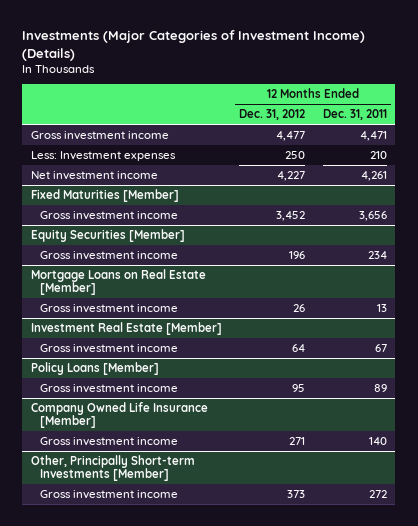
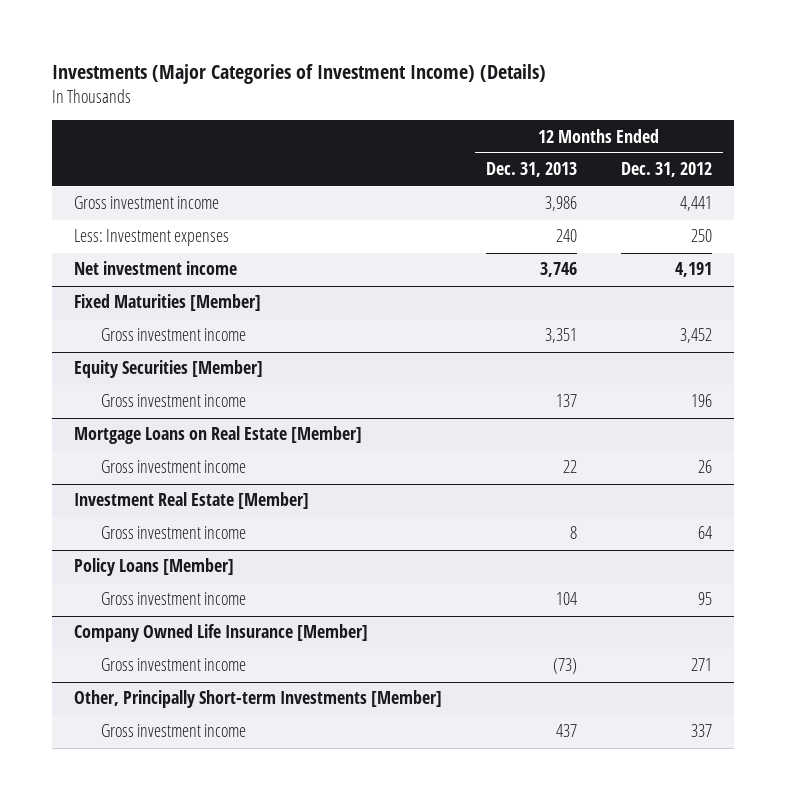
[322,109,387,121] Dec. 31, 2011 -> none
none -> [486,162,578,178] Dec. 31, 2013
[276,130,306,141] 4,477 -> [679,196,712,212] 4,441
[277,170,306,181] 4,227 -> [674,262,712,278] 4,191
[287,489,306,498] 373 -> [690,724,712,738] 337

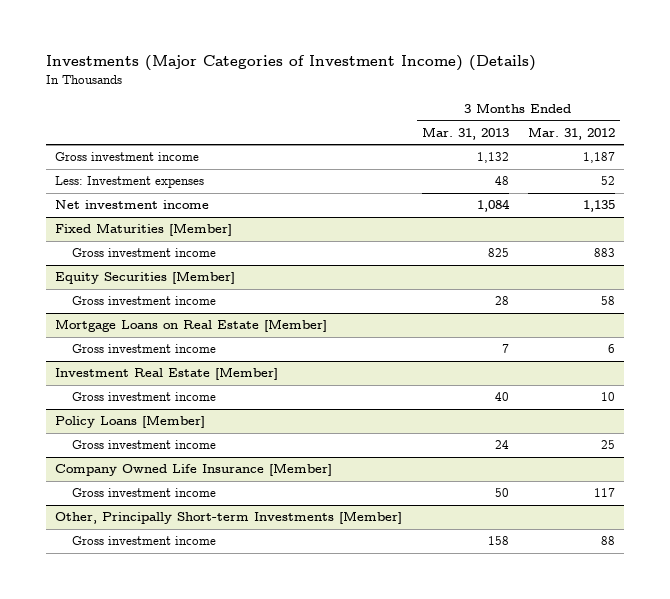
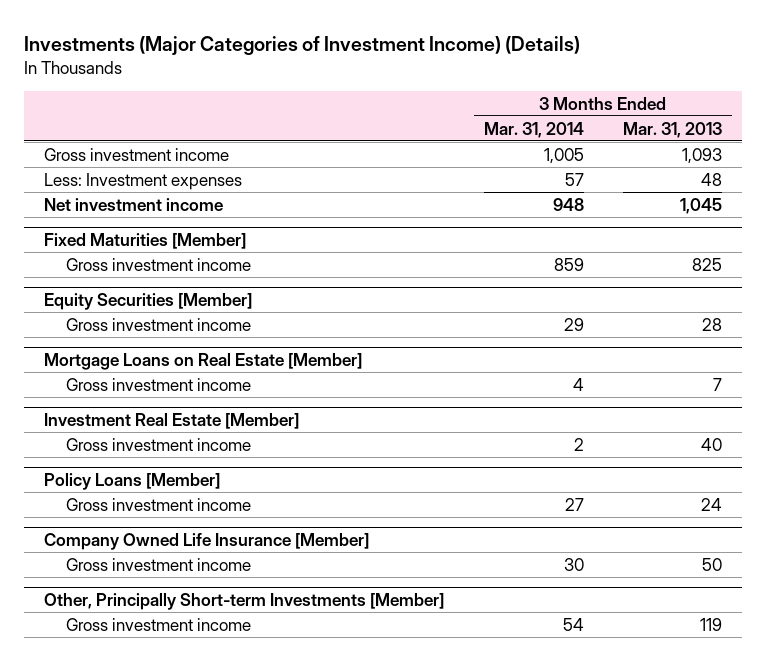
[527,126,615,140] Mar. 31, 2012 -> none
none -> [483,121,584,138] Mar. 31, 2014
[476,152,509,164] 1,132 -> [682,147,723,164] 1,093
[476,199,510,213] 1,084 -> [680,197,723,214] 1,045
[487,536,509,546] 158 -> [700,617,723,631] 119

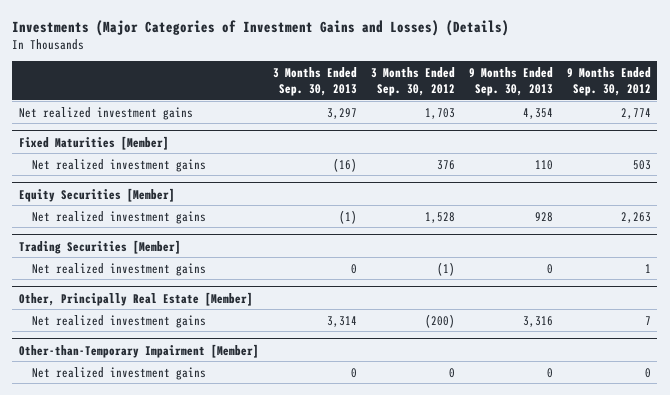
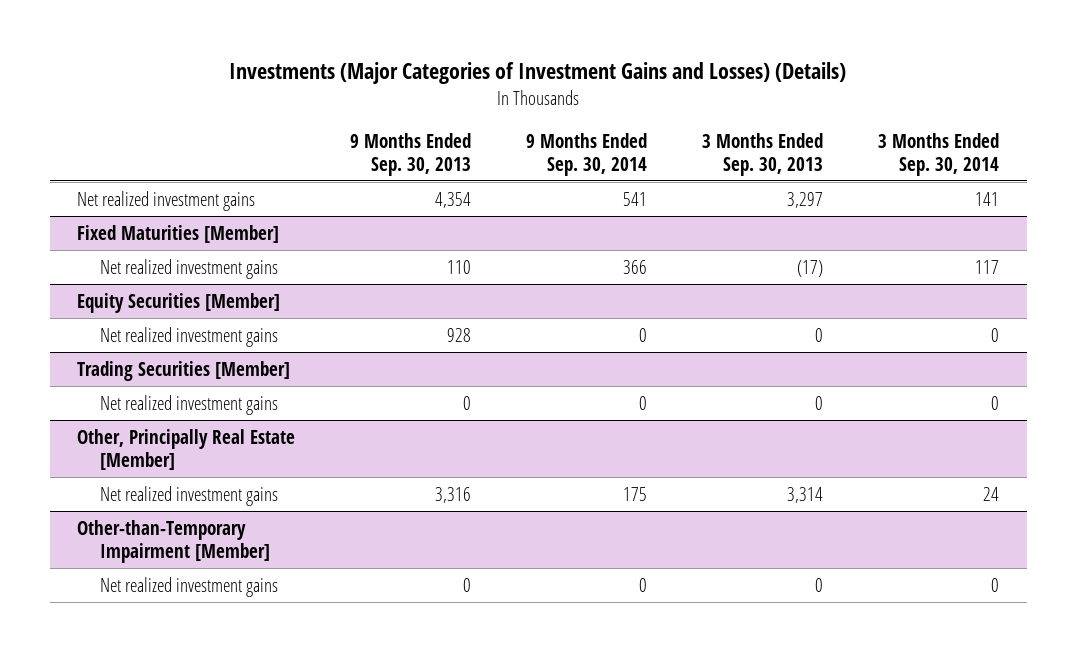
[370,67,455,97] 3 Months Ended Sep. 30, 2012 -> none
[566,67,651,97] 9 Months Ended Sep. 30, 2012 -> none
none -> [526,132,648,176] 9 Months Ended Sep. 30, 2014
none -> [878,132,1000,176] 3 Months Ended Sep. 30, 2014
[332,157,357,172] (16) -> [797,259,824,277] (17)
[338,209,357,224] (1) -> [815,327,824,342] 0

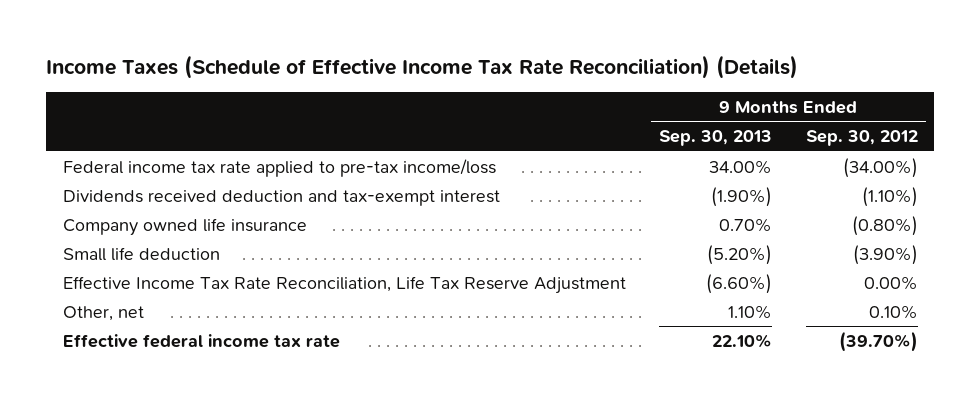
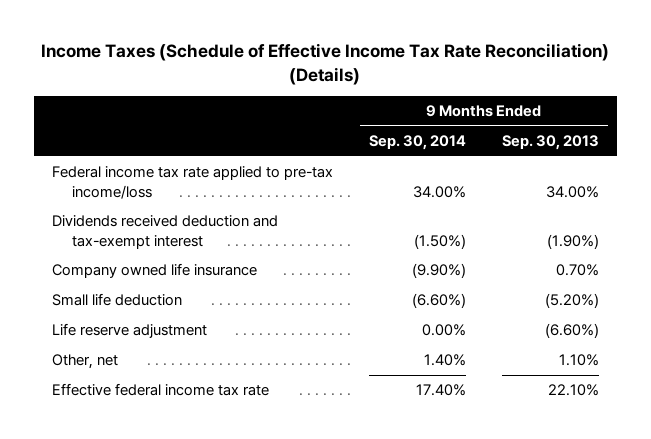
[805,130,918,147] Sep. 30, 2012 -> none
none -> [368,134,466,150] Sep. 30, 2014
[62,275,626,294] Effective Income Tax Rate Reconciliation, Life Tax Reserve Adjustment -> [51,323,207,339] Life reserve adjustment

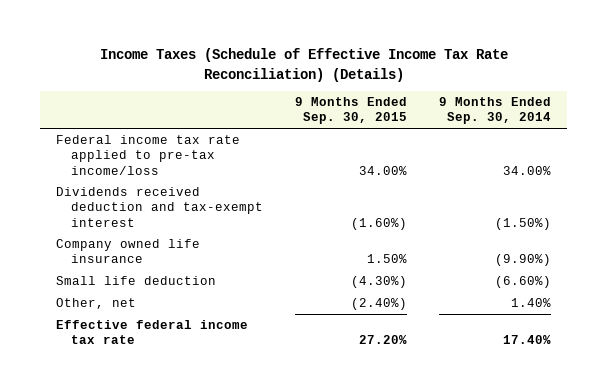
[501,134,599,150] Sep. 30, 2013 -> none
none -> [295,96,408,125] 9 Months Ended Sep. 30, 2015
[51,323,207,339] Life reserve adjustment -> none

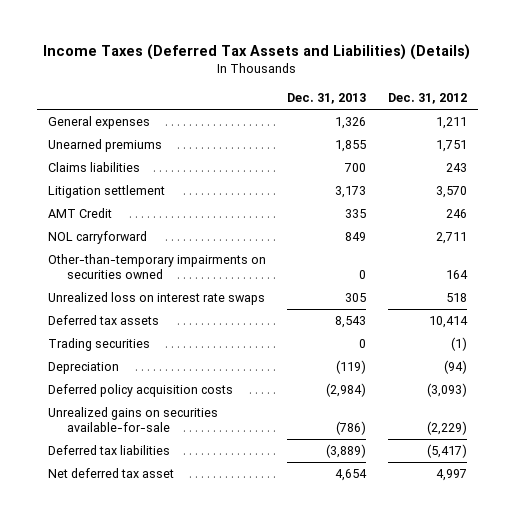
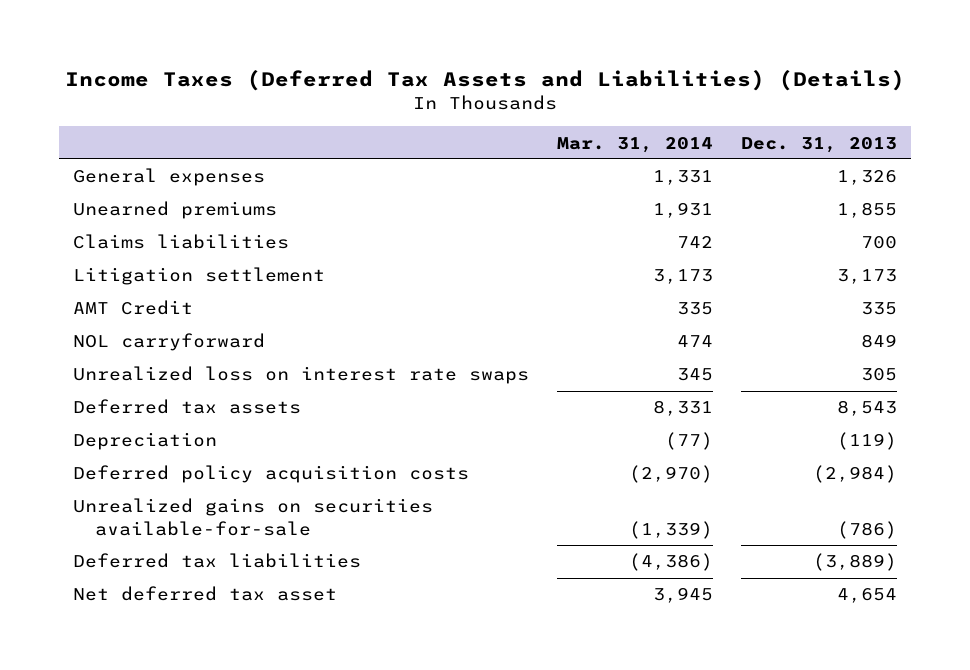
[388,92,468,104] Dec. 31, 2012 -> none
none -> [556,136,713,153] Mar. 31, 2014
[47,254,266,279] Other-than-temporary impairments on securities owned -> none
[47,338,150,352] Trading securities -> none

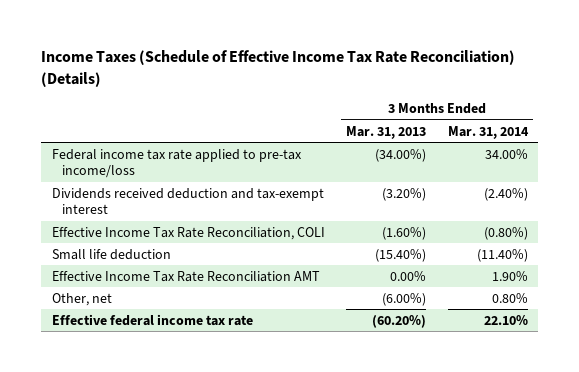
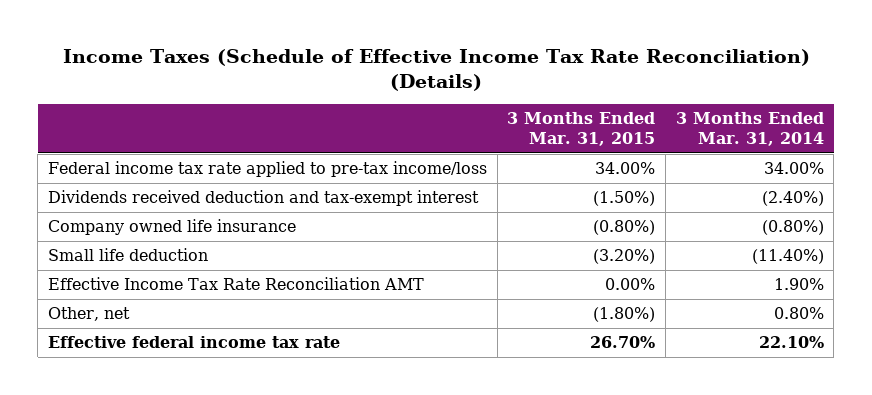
[346,125,427,139] Mar. 31, 2013 -> none
none -> [507,112,656,147] 3 Months Ended Mar. 31, 2015
[51,226,325,240] Effective Income Tax Rate Reconciliation, COLI -> [48,219,297,236] Company owned life insurance

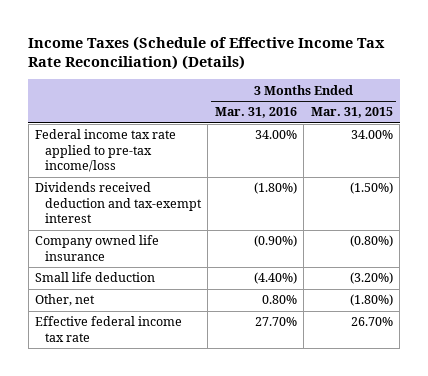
[675,112,824,147] 3 Months Ended Mar. 31, 2014 -> none
none -> [214,107,297,119] Mar. 31, 2016
[48,277,425,291] Effective Income Tax Rate Reconciliation AMT -> none

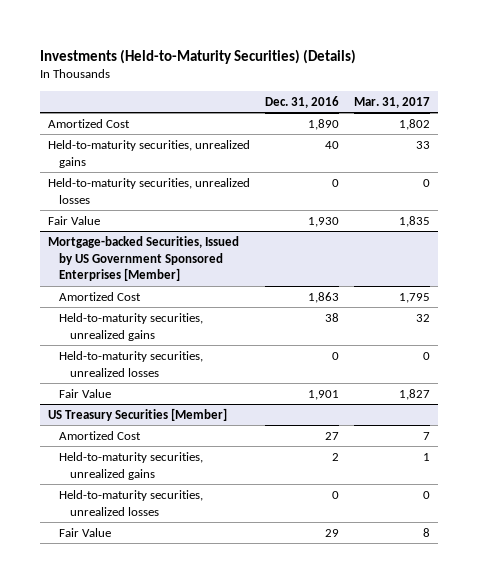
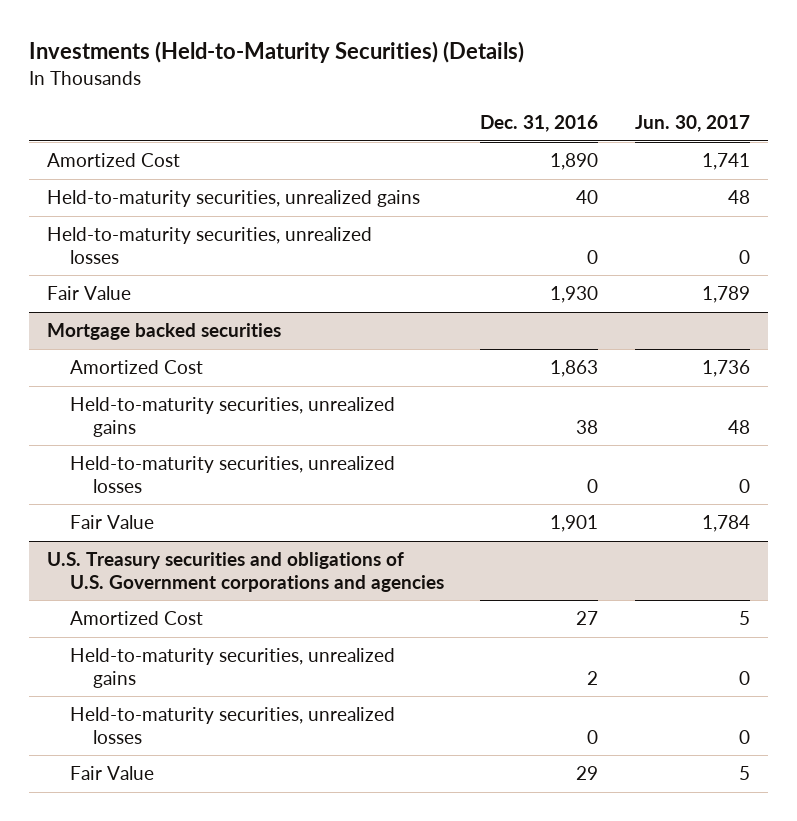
[354,97,431,109] Mar. 31, 2017 -> none
none -> [634,115,750,133] Jun. 30, 2017
[47,235,239,282] Mortgage-backed Securities, Issued by US Government Sponsored Enterprises [Member] -> [47,323,282,341] Mortgage backed securities
[47,407,227,421] US Treasury Securities [Member] -> [47,552,445,592] U.S. Treasury securities and obligations of U.S. Government corporations and agencies

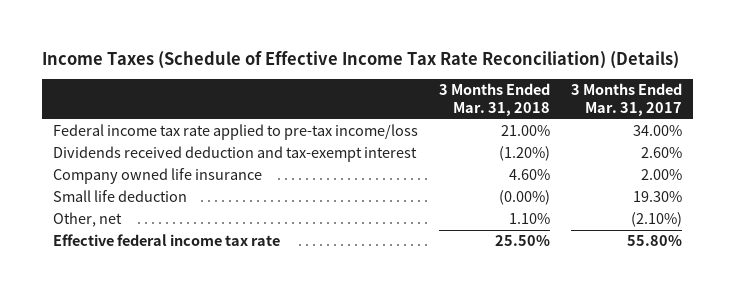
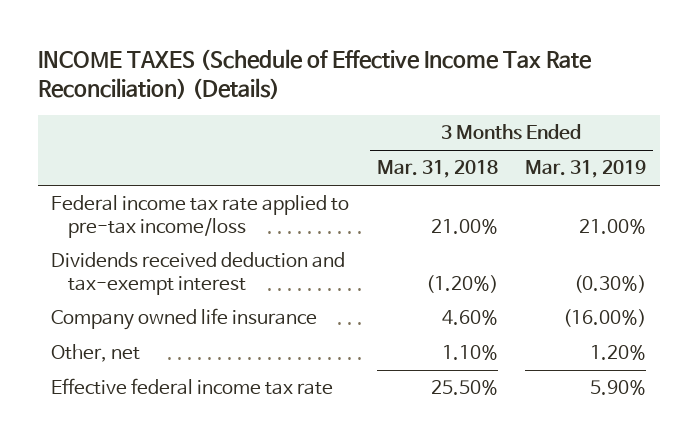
[42,50,680,69] Income Taxes (Schedule of Effective Income Tax Rate Reconciliation) (Details) -> [37,48,592,100] INCOME TAXES (Schedule of Effective Income Tax Rate Reconciliation) (Details)
[571,83,683,117] 3 Months Ended Mar. 31, 2017 -> none
none -> [525,160,647,179] Mar. 31, 2019
[52,190,187,203] Small life deduction -> none

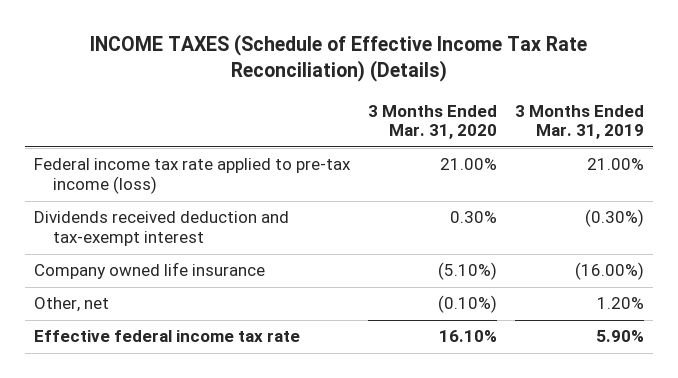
[376,160,498,179] Mar. 31, 2018 -> none
none -> [368,104,498,140] 3 Months Ended Mar. 31, 2020
[51,195,350,238] Federal income tax rate applied to pre-tax income/loss -> [34,158,352,195] Federal income tax rate applied to pre-tax income (loss)

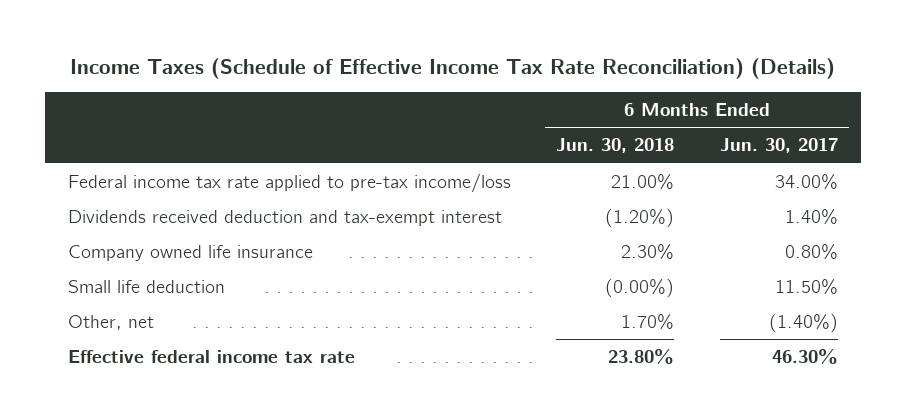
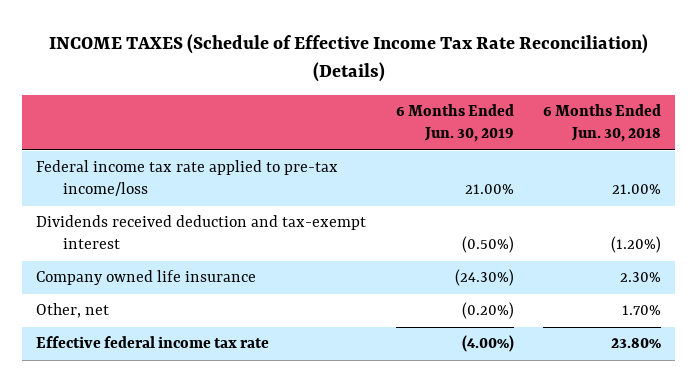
[69,57,835,79] Income Taxes (Schedule of Effective Income Tax Rate Reconciliation) (Details) -> [48,34,648,82] INCOME TAXES (Schedule of Effective Income Tax Rate Reconciliation) (Details)
[719,138,838,154] Jun. 30, 2017 -> none
none -> [395,104,514,143] 6 Months Ended Jun. 30, 2019
[68,279,226,293] Small life deduction -> none

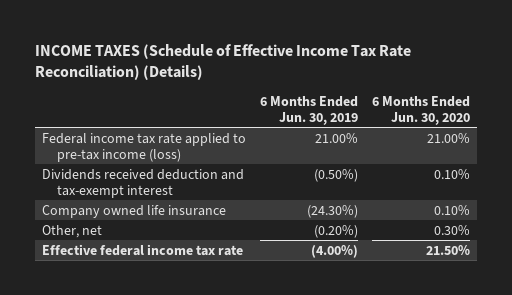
[542,104,661,143] 6 Months Ended Jun. 30, 2018 -> none
none -> [372,95,471,125] 6 Months Ended Jun. 30, 2020
[36,160,339,197] Federal income tax rate applied to pre-tax income/loss -> [41,132,246,162] Federal income tax rate applied to pre-tax income (loss)

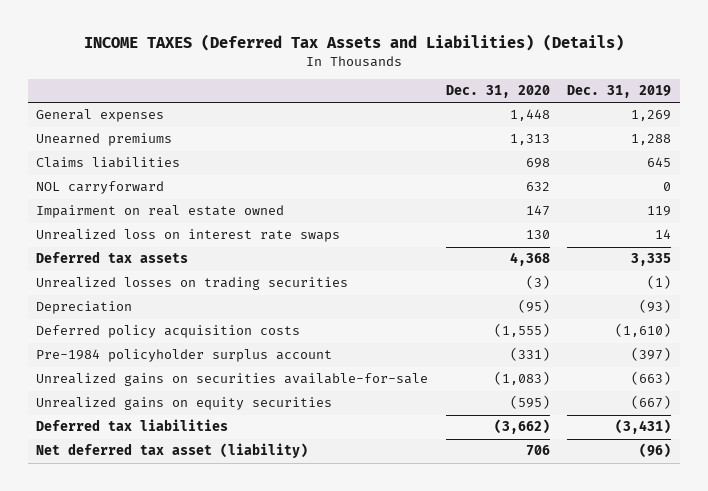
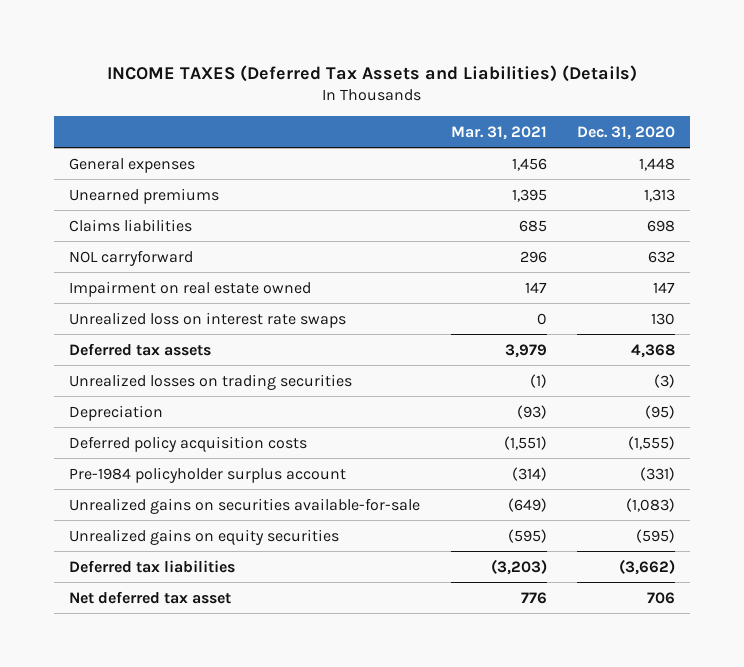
[567,85,672,99] Dec. 31, 2019 -> none
none -> [450,125,547,140] Mar. 31, 2021
[36,443,309,459] Net deferred tax asset (liability) -> [69,590,232,604] Net deferred tax asset

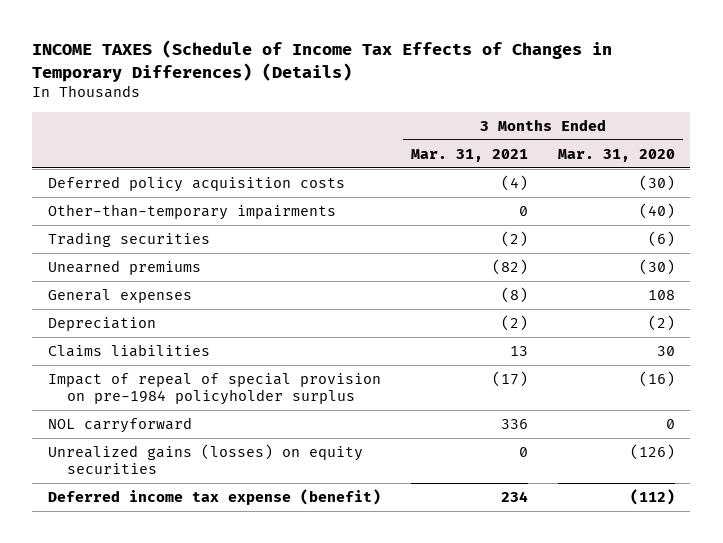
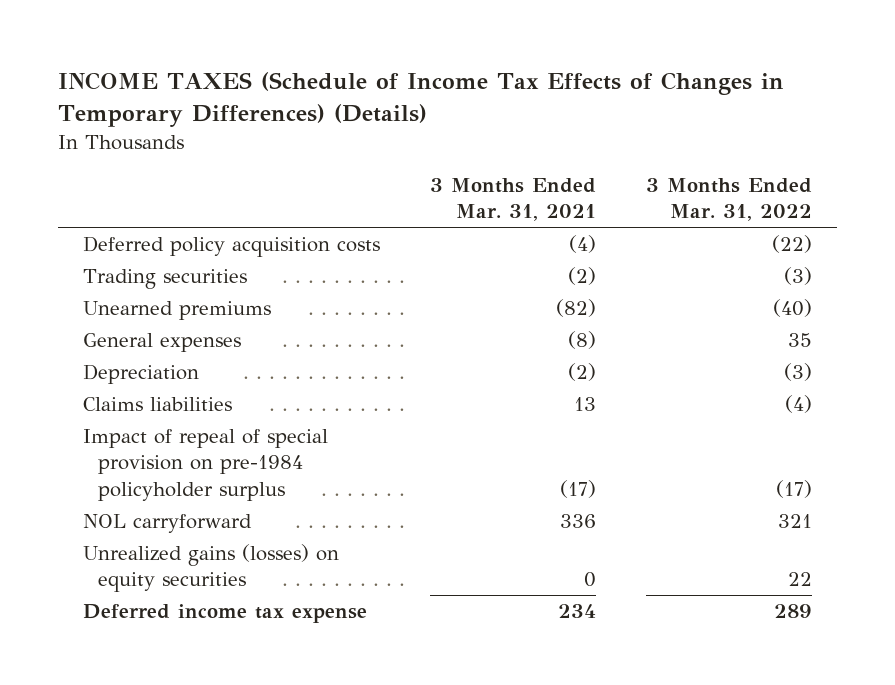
[558,148,676,162] Mar. 31, 2020 -> none
none -> [645,177,812,222] 3 Months Ended Mar. 31, 2022
[47,204,336,221] Other-than-temporary impairments -> none
[47,489,381,506] Deferred income tax expense (benefit) -> [82,603,367,623] Deferred income tax expense

